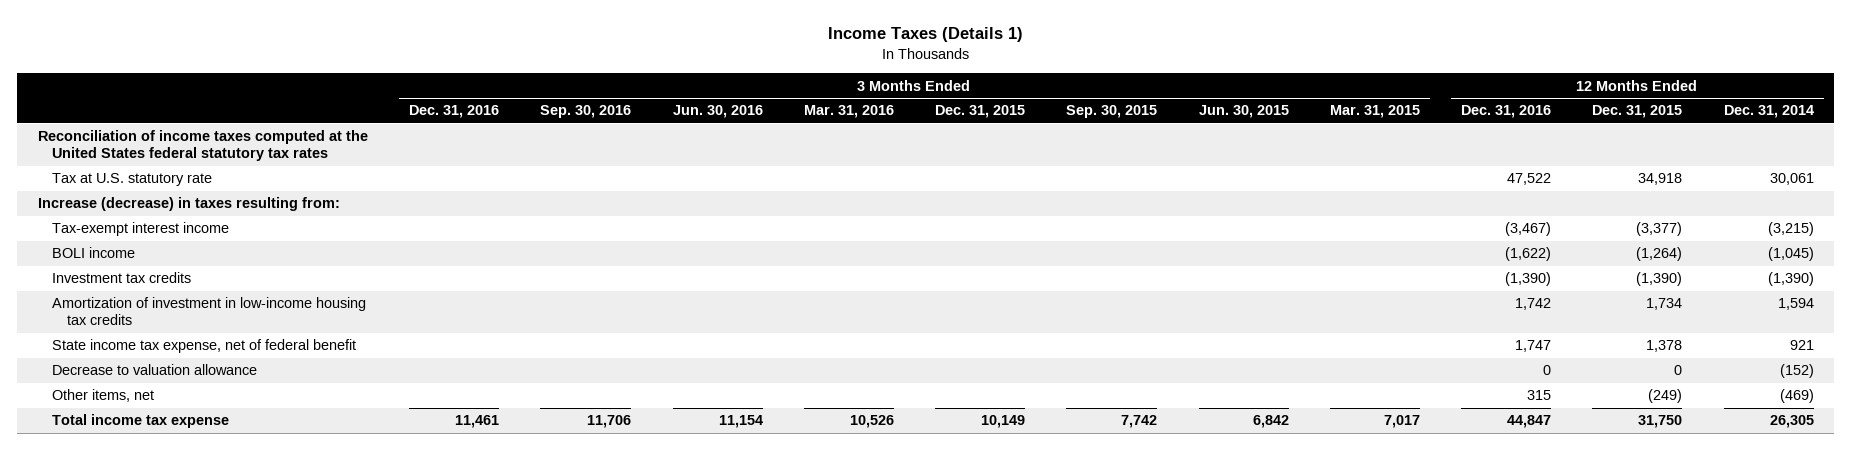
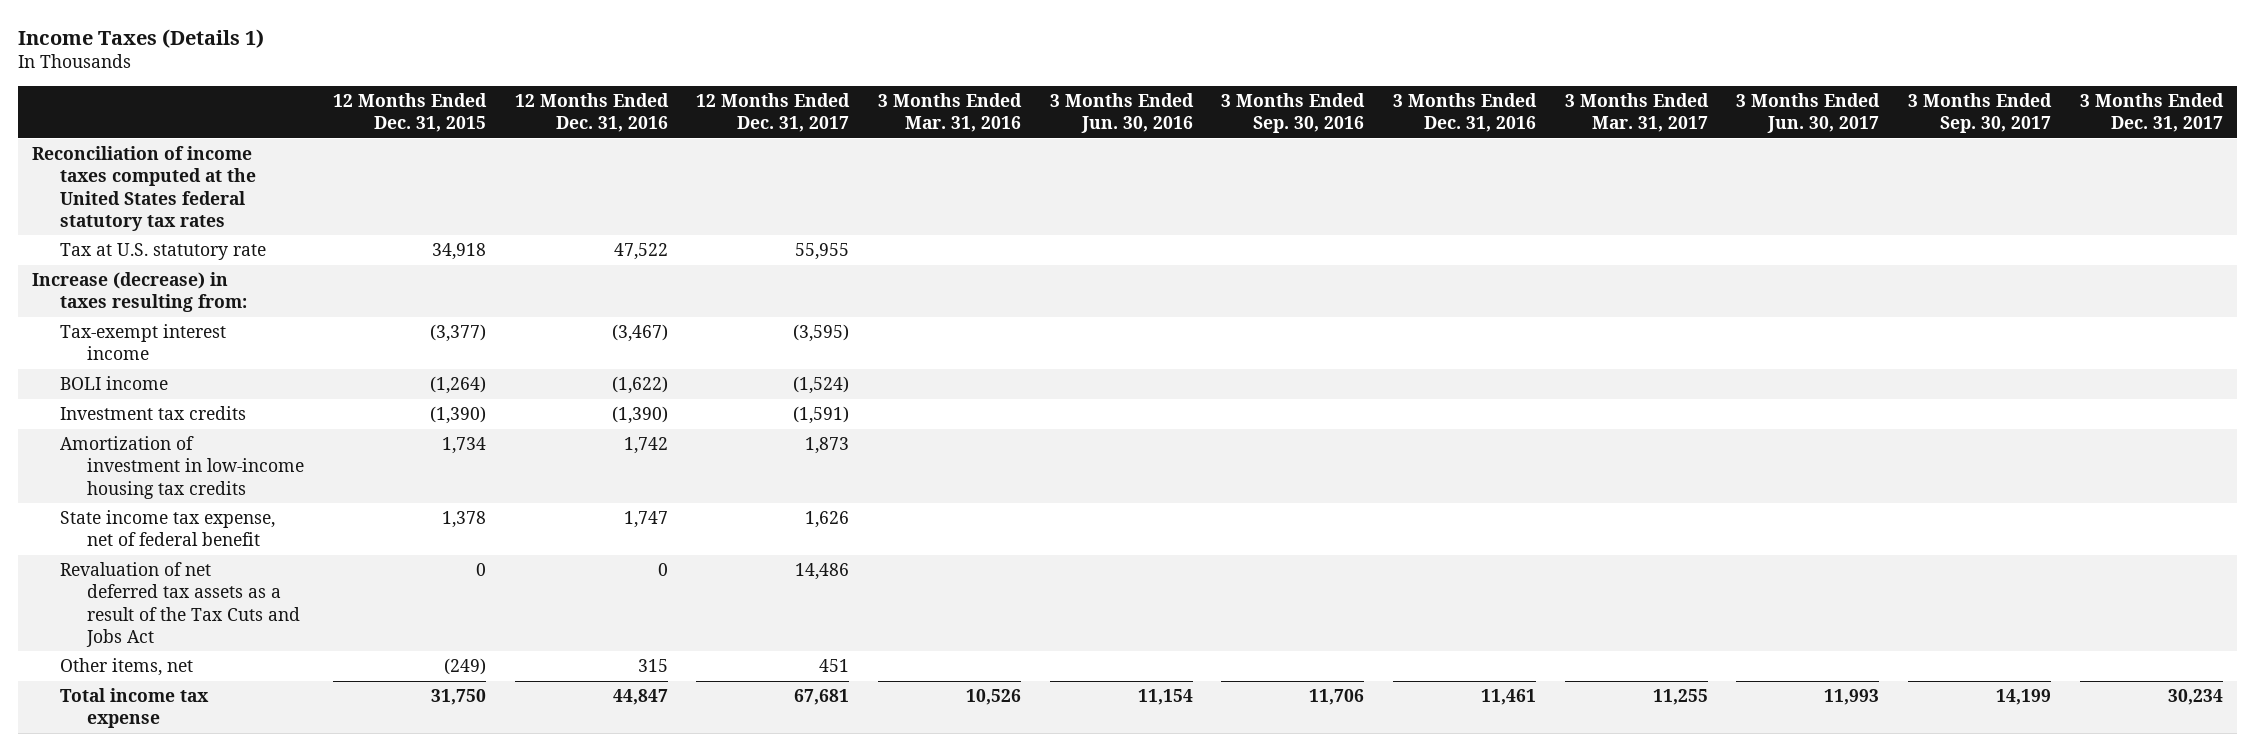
[935,105,1026,119] Dec. 31, 2015 -> none
[1066,105,1158,119] Sep. 30, 2015 -> none
[1198,105,1289,119] Jun. 30, 2015 -> none
[1329,105,1420,119] Mar. 31, 2015 -> none
[1723,105,1814,119] Dec. 31, 2014 -> none
none -> [696,92,851,132] 12 Months Ended Dec. 31, 2017
none -> [1564,92,1709,132] 3 Months Ended Mar. 31, 2017
none -> [1736,92,1881,133] 3 Months Ended Jun. 30, 2017
none -> [1907,92,2052,133] 3 Months Ended Sep. 30, 2017
none -> [2079,92,2224,132] 3 Months Ended Dec. 31, 2017
[52,364,258,376] Decrease to valuation allowance -> none
none -> [59,562,301,647] Revaluation of net deferred tax assets as a result of the Tax Cuts and Jobs Act

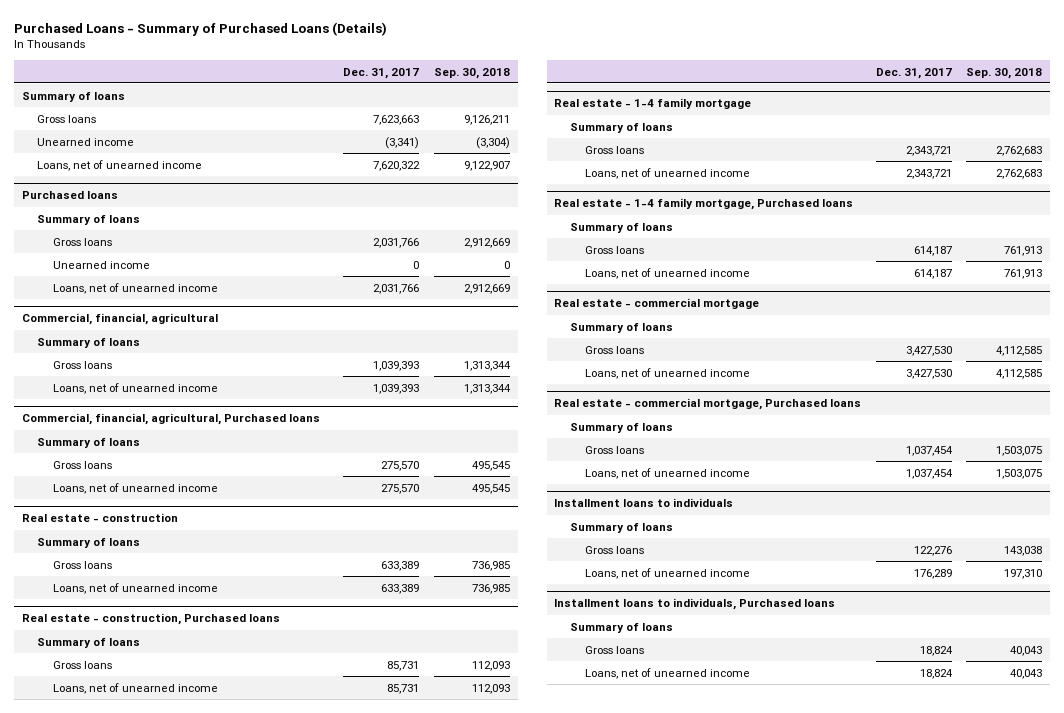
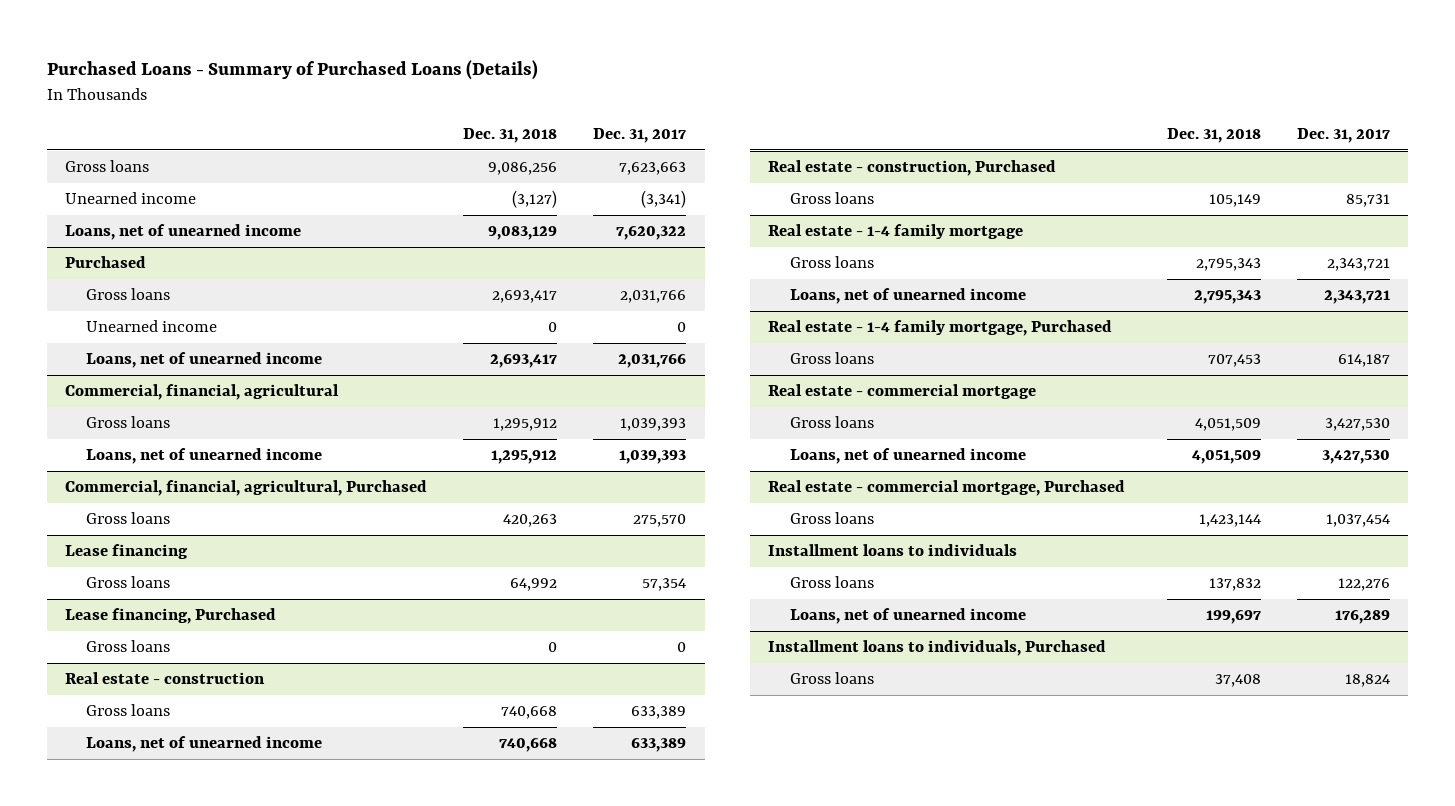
[434,67,511,79] Sep. 30, 2018 -> none
none -> [463,128,558,144] Dec. 31, 2018
[21,91,125,102] Summary of loans -> none
[37,214,141,225] Summary of loans -> none
[21,191,118,200] Purchased loans -> [64,256,146,269] Purchased
[37,337,141,348] Summary of loans -> none
[37,437,141,448] Summary of loans -> none
[21,413,320,426] Commercial, financial, agricultural, Purchased loans -> [64,480,427,497] Commercial, financial, agricultural, Purchased
[52,482,218,494] Loans, net of unearned income -> none
none -> [64,544,188,560] Lease financing
none -> [86,576,171,589] Gross loans
none -> [64,608,276,625] Lease financing, Purchased
none -> [86,640,171,653] Gross loans
[37,537,141,548] Summary of loans -> none
[37,637,141,648] Summary of loans -> none
[21,613,280,626] Real estate - construction, Purchased loans -> [768,160,1057,177] Real estate - construction, Purchased
[52,682,218,694] Loans, net of unearned income -> none
[569,122,673,133] Summary of loans -> none
[569,222,673,233] Summary of loans -> none
[554,198,854,211] Real estate - 1-4 family mortgage, Purchased loans -> [768,320,1113,337] Real estate - 1-4 family mortgage, Purchased
[585,267,751,279] Loans, net of unearned income -> none
[569,322,673,333] Summary of loans -> none
[569,422,673,433] Summary of loans -> none
[554,398,862,411] Real estate - commercial mortgage, Purchased loans -> [768,480,1126,497] Real estate - commercial mortgage, Purchased
[585,467,751,479] Loans, net of unearned income -> none
[569,522,673,533] Summary of loans -> none
[569,622,673,633] Summary of loans -> none
[554,598,836,611] Installment loans to individuals, Purchased loans -> [768,640,1107,657] Installment loans to individuals, Purchased
[585,667,751,679] Loans, net of unearned income -> none

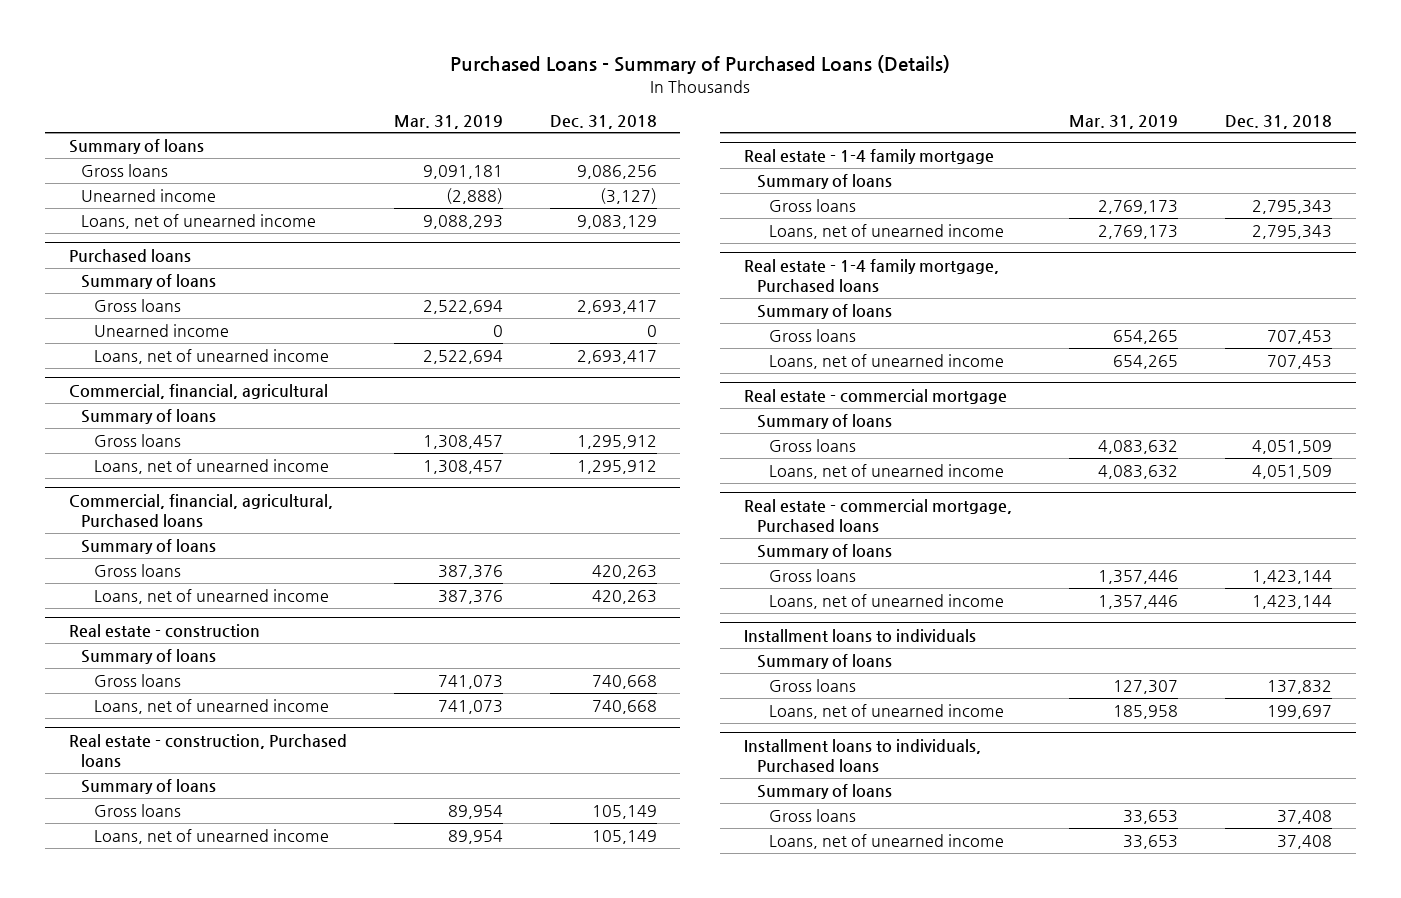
[593,128,687,144] Dec. 31, 2017 -> none
none -> [393,114,503,129] Mar. 31, 2019
none -> [68,138,204,154] Summary of loans
[64,256,146,269] Purchased -> [68,248,191,263] Purchased loans
none -> [81,273,217,289] Summary of loans
none -> [81,408,217,424] Summary of loans
[64,480,427,497] Commercial, financial, agricultural, Purchased -> [68,493,333,528] Commercial, financial, agricultural, Purchased loans
none -> [81,538,217,554] Summary of loans
[64,544,188,560] Lease financing -> none
[86,576,171,589] Gross loans -> none
[64,608,276,625] Lease financing, Purchased -> none
[86,640,171,653] Gross loans -> none
none -> [93,588,329,604] Loans, net of unearned income
none -> [81,648,217,664] Summary of loans
[768,160,1057,177] Real estate - construction, Purchased -> [68,733,347,767] Real estate - construction, Purchased loans
none -> [81,778,217,794] Summary of loans
none -> [93,828,329,844] Loans, net of unearned income
none -> [756,173,892,189] Summary of loans
[768,320,1113,337] Real estate - 1-4 family mortgage, Purchased -> [744,258,1000,293] Real estate - 1-4 family mortgage, Purchased loans
none -> [756,303,892,319] Summary of loans
none -> [769,353,1005,369] Loans, net of unearned income
none -> [756,413,892,429] Summary of loans
[768,480,1126,497] Real estate - commercial mortgage, Purchased -> [744,498,1013,533] Real estate - commercial mortgage, Purchased loans
none -> [756,543,892,559] Summary of loans
none -> [769,593,1005,609] Loans, net of unearned income
none -> [756,653,892,669] Summary of loans
[768,640,1107,657] Installment loans to individuals, Purchased -> [744,738,982,773] Installment loans to individuals, Purchased loans
none -> [756,783,892,799] Summary of loans
none -> [769,833,1005,849] Loans, net of unearned income

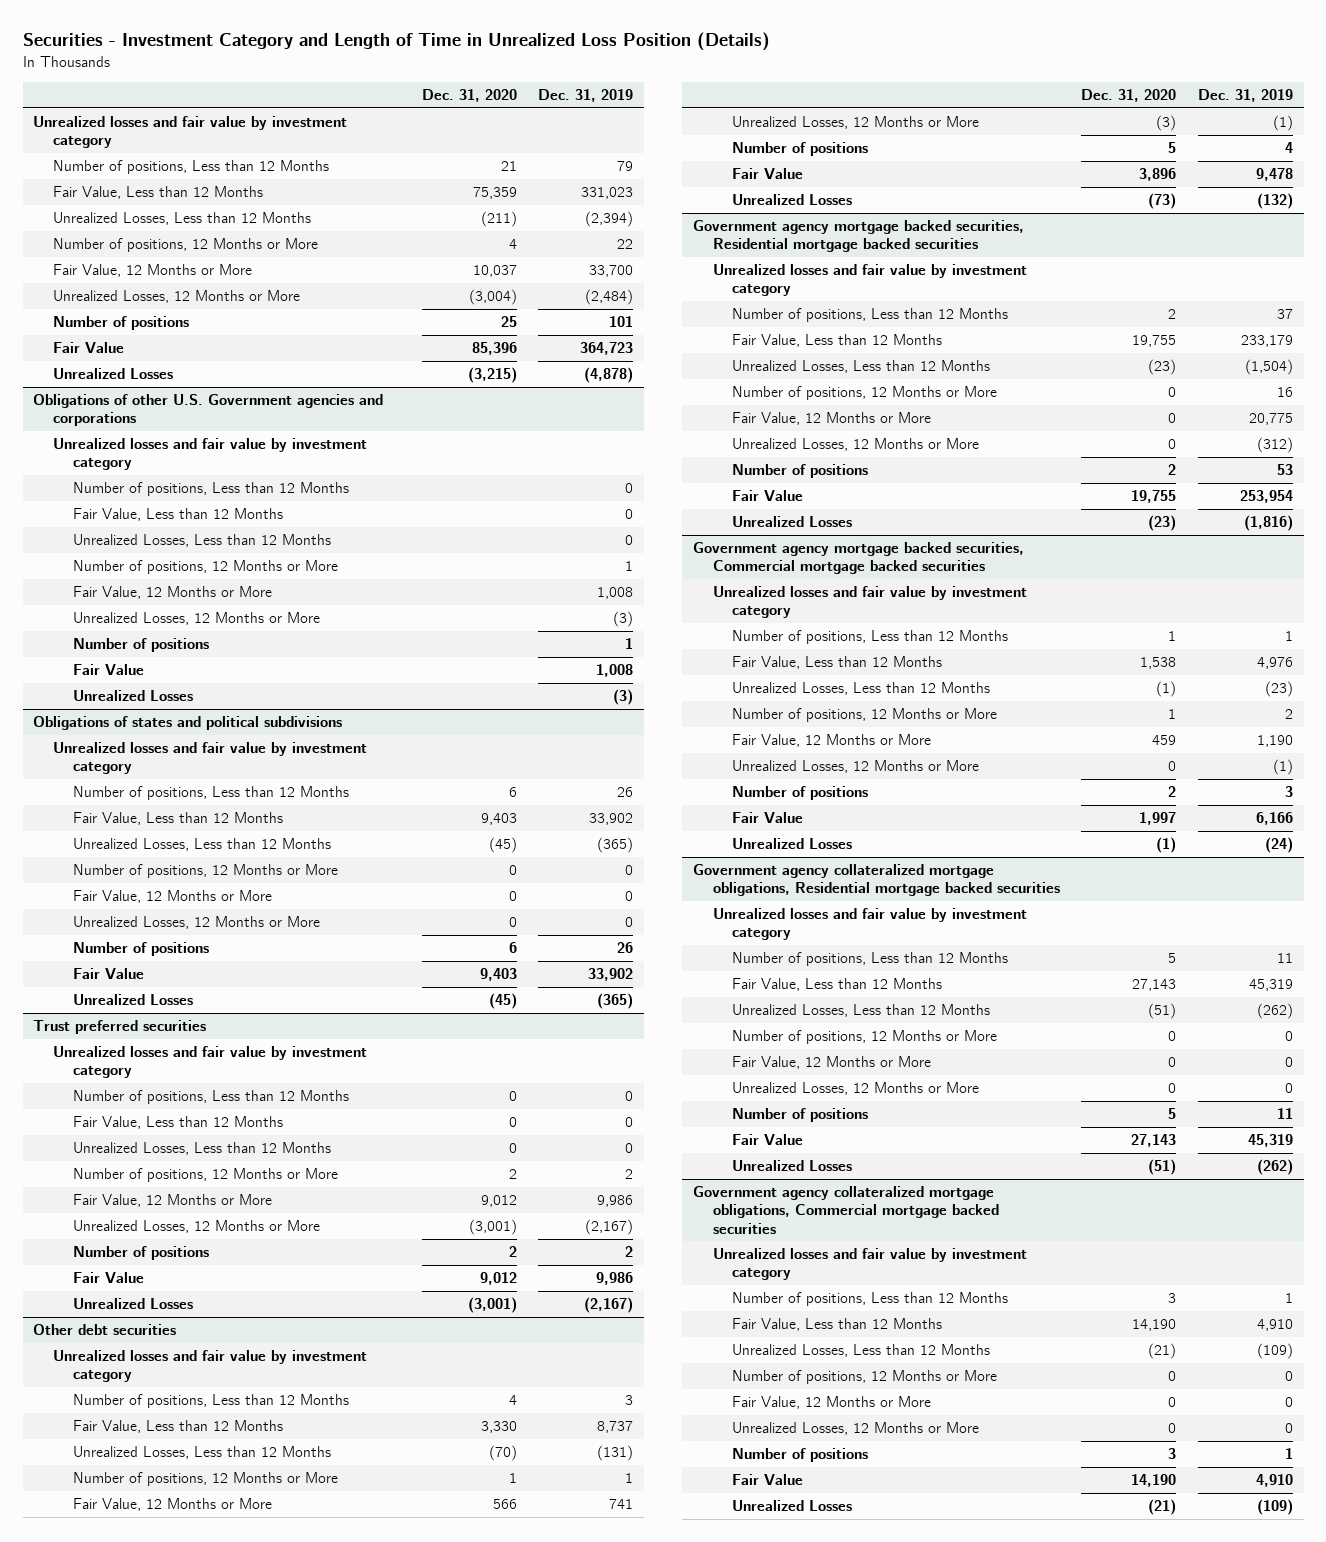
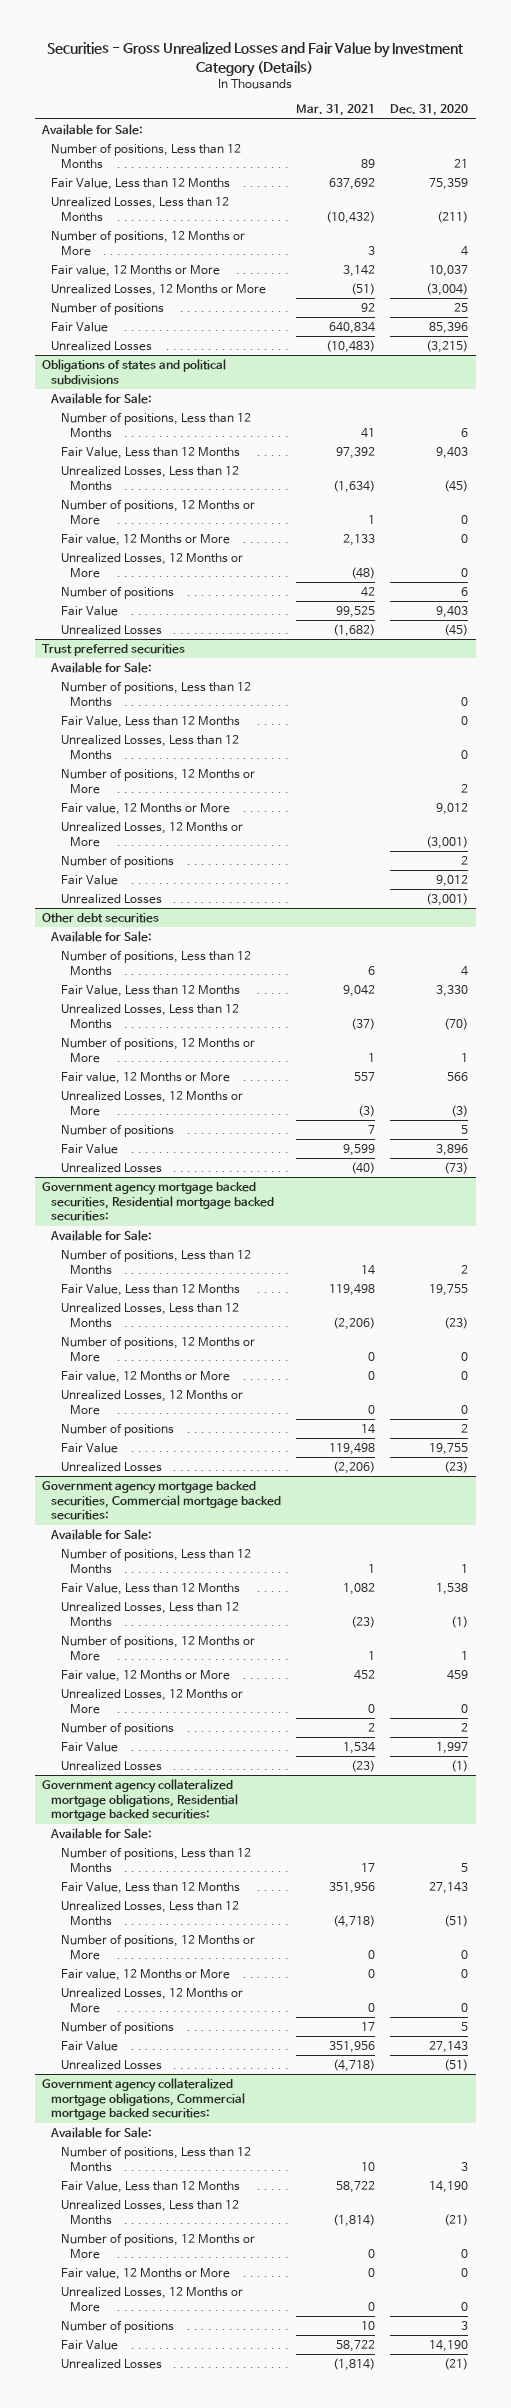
[22,32,770,52] Securities - Investment Category and Length of Time in Unrealized Loss Position (Details) -> [47,42,464,77] Securities - Gross Unrealized Losses and Fair Value by Investment Category (Details)
[538,89,634,103] Dec. 31, 2019 -> none
none -> [296,104,376,117] Mar. 31, 2021
[33,116,348,149] Unrealized losses and fair value by investment category -> none
none -> [41,123,144,135] Available for Sale:
[53,264,253,278] Fair Value, 12 Months or More -> [51,264,221,277] Fair value, 12 Months or More
[33,394,384,427] Obligations of other U.S. Government agencies and corporations -> none
[53,438,368,471] Unrealized losses and fair value by investment category -> none
[72,482,349,497] Number of positions, Less than 12 Months -> none
[72,508,283,522] Fair Value, Less than 12 Months -> none
[72,534,331,548] Unrealized Losses, Less than 12 Months -> none
[72,560,338,575] Number of positions, 12 Months or More -> none
[72,586,272,600] Fair Value, 12 Months or More -> none
[72,612,320,626] Unrealized Losses, 12 Months or More -> none
[72,638,209,653] Number of positions -> none
[72,664,144,676] Fair Value -> none
[72,690,193,702] Unrealized Losses -> none
[53,742,368,775] Unrealized losses and fair value by investment category -> none
none -> [50,392,153,404] Available for Sale:
[72,890,272,904] Fair Value, 12 Months or More -> [60,533,230,546] Fair value, 12 Months or More
[53,1046,368,1079] Unrealized losses and fair value by investment category -> none
none -> [50,661,153,673] Available for Sale:
[72,1194,272,1208] Fair Value, 12 Months or More -> [60,802,230,815] Fair value, 12 Months or More
[53,1350,368,1383] Unrealized losses and fair value by investment category -> none
none -> [50,930,153,942] Available for Sale:
[72,1498,272,1512] Fair Value, 12 Months or More -> [60,1071,230,1084] Fair value, 12 Months or More
[712,264,1027,297] Unrealized losses and fair value by investment category -> none
[692,220,1024,253] Government agency mortgage backed securities, Residential mortgage backed securities -> [42,1181,275,1222] Government agency mortgage backed securities, Residential mortgage backed securities:
none -> [50,1229,153,1241] Available for Sale:
[732,412,932,426] Fair Value, 12 Months or More -> [60,1370,230,1383] Fair value, 12 Months or More
[712,586,1027,619] Unrealized losses and fair value by investment category -> none
[692,542,1024,575] Government agency mortgage backed securities, Commercial mortgage backed securities -> [42,1480,282,1521] Government agency mortgage backed securities, Commercial mortgage backed securities:
none -> [50,1528,153,1540] Available for Sale:
[732,734,932,748] Fair Value, 12 Months or More -> [60,1669,230,1682] Fair value, 12 Months or More
[712,908,1027,941] Unrealized losses and fair value by investment category -> none
[692,864,1060,897] Government agency collateralized mortgage obligations, Residential mortgage backed securities -> [42,1778,239,1822] Government agency collateralized mortgage obligations, Residential mortgage backed securities:
none -> [50,1827,153,1839] Available for Sale:
[732,1056,932,1070] Fair Value, 12 Months or More -> [60,1968,230,1981] Fair value, 12 Months or More
[712,1248,1027,1281] Unrealized losses and fair value by investment category -> none
[692,1186,999,1234] Government agency collateralized mortgage obligations, Commercial mortgage backed securities -> [42,2077,246,2121] Government agency collateralized mortgage obligations, Commercial mortgage backed securities:
none -> [50,2126,153,2138] Available for Sale:
[732,1396,932,1410] Fair Value, 12 Months or More -> [60,2267,230,2280] Fair value, 12 Months or More

